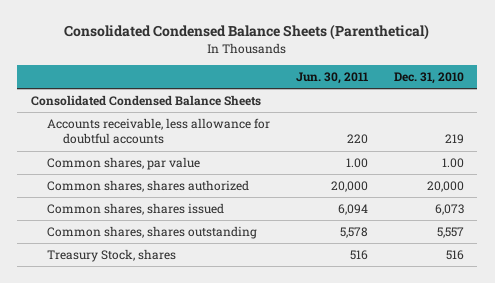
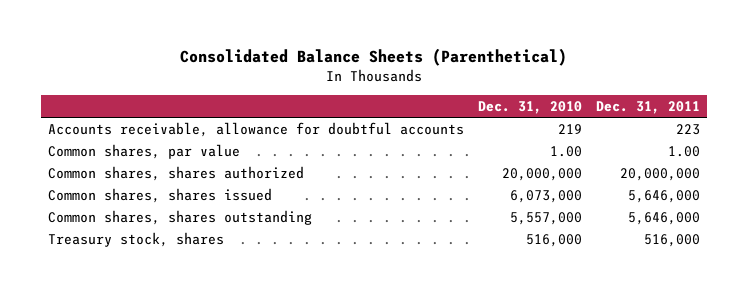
[64,24,430,41] Consolidated Condensed Balance Sheets (Parenthetical) -> [179,48,567,67] Consolidated Balance Sheets (Parenthetical)
[295,72,368,85] Jun. 30, 2011 -> none
none -> [595,101,700,115] Dec. 31, 2011
[30,95,261,107] Consolidated Condensed Balance Sheets -> none
[46,118,270,145] Accounts receivable, less allowance for doubtful accounts -> [47,121,464,137] Accounts receivable, allowance for doubtful accounts
[427,181,465,193] 20,000 -> [501,167,582,181] 20,000,000
[435,204,465,216] 6,073 -> [509,189,582,203] 6,073,000
[437,227,465,239] 5,557 -> [509,211,582,225] 5,557,000
[46,249,176,263] Treasury Stock, shares -> [47,231,224,247] Treasury stock, shares
[446,250,465,261] 516 -> [525,233,582,247] 516,000

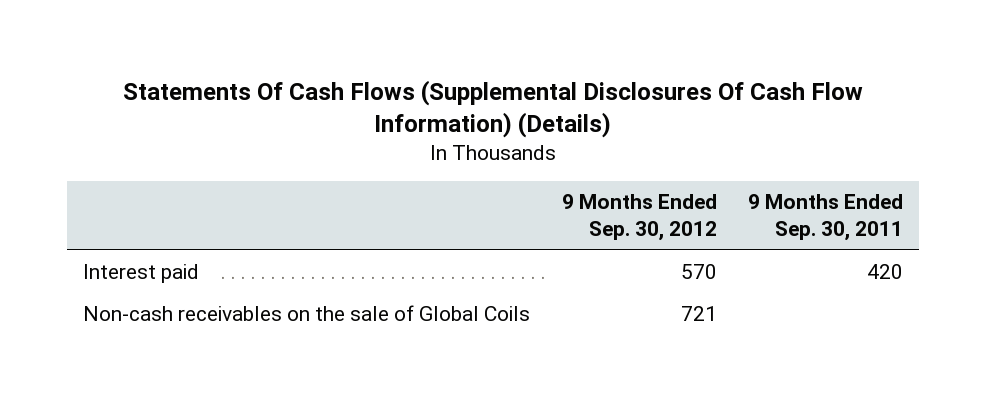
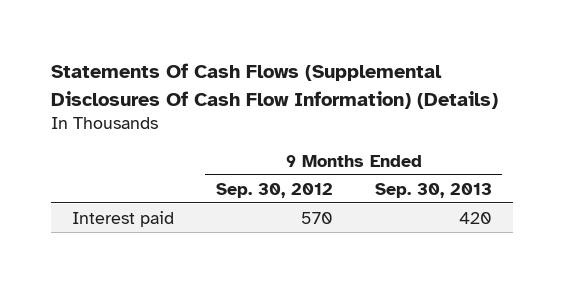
[748,194,904,242] 9 Months Ended Sep. 30, 2011 -> none
none -> [374,182,492,198] Sep. 30, 2013
[83,305,531,322] Non-cash receivables on the sale of Global Coils -> none

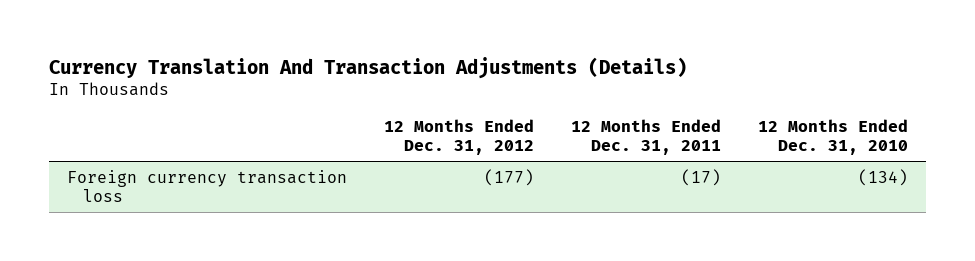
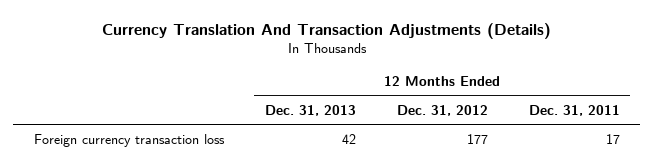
[757,119,908,156] 12 Months Ended Dec. 31, 2010 -> none
none -> [264,104,356,116] Dec. 31, 2013
[484,169,535,187] (177) -> [466,134,488,145] 177
[681,169,722,187] (17) -> [605,134,620,145] 17

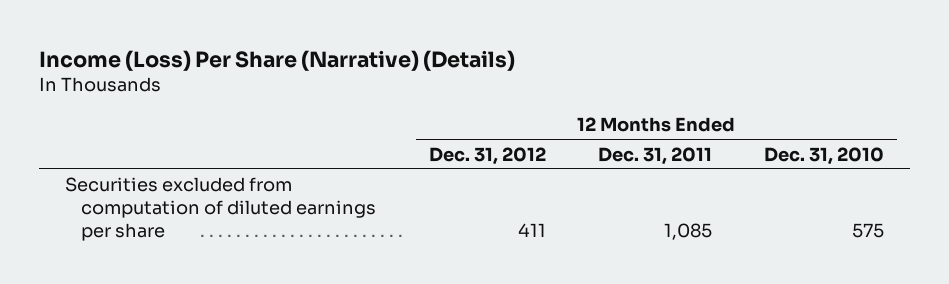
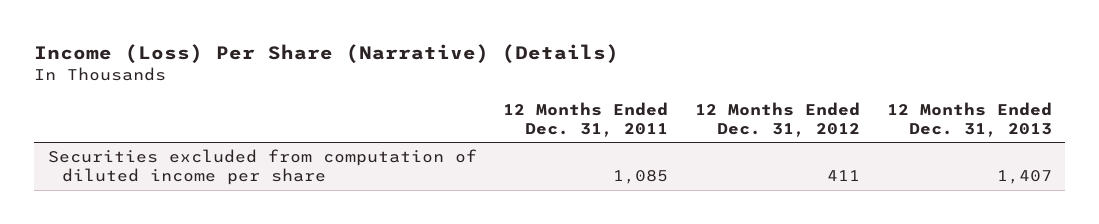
[764,146,885,165] Dec. 31, 2010 -> none
none -> [886,102,1052,137] 12 Months Ended Dec. 31, 2013
[65,177,377,241] Securities excluded from computation of diluted earnings per share -> [47,149,477,186] Securities excluded from computation of diluted income per share

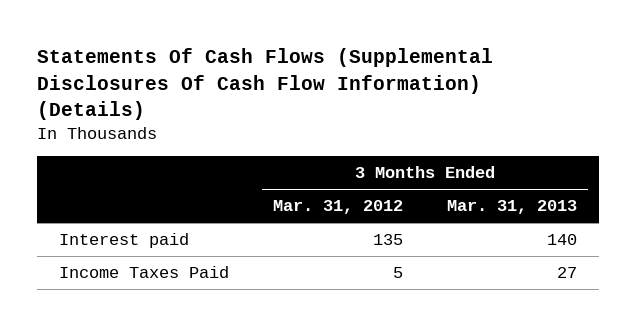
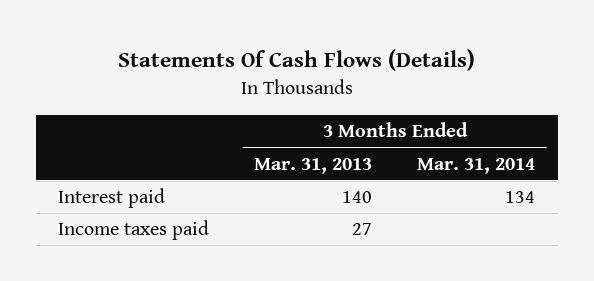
[36,48,493,121] Statements Of Cash Flows (Supplemental Disclosures Of Cash Flow Information) (Details) -> [117,49,475,72] Statements Of Cash Flows (Details)
[272,200,403,215] Mar. 31, 2012 -> none
none -> [417,157,536,174] Mar. 31, 2014
[58,266,229,279] Income Taxes Paid -> [58,220,210,241] Income taxes paid

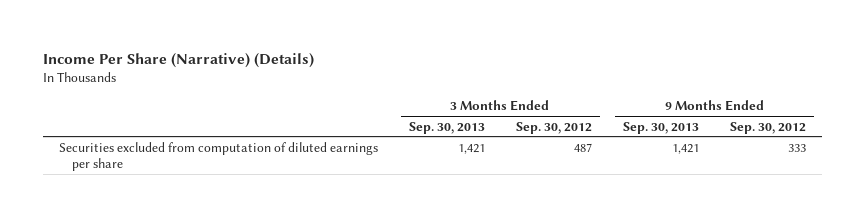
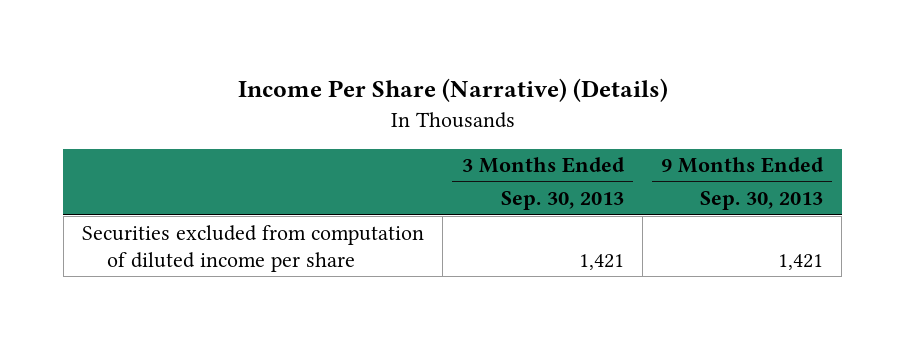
[516,121,593,134] Sep. 30, 2012 -> none
[730,121,807,134] Sep. 30, 2012 -> none
[58,141,378,172] Securities excluded from computation of diluted earnings per share -> [82,224,425,272] Securities excluded from computation of diluted income per share

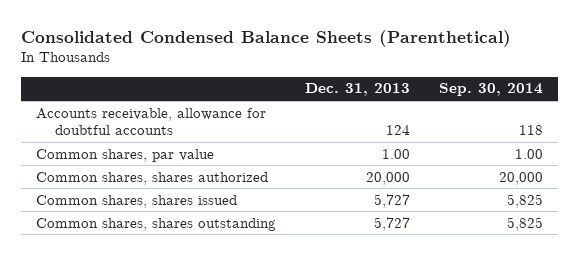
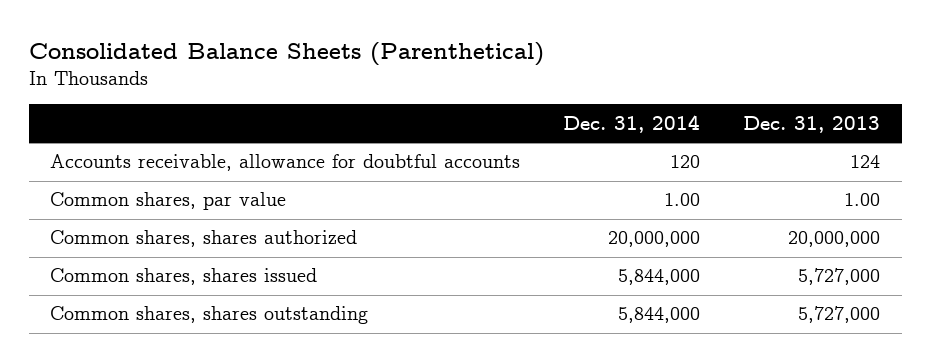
[20,30,511,48] Consolidated Condensed Balance Sheets (Parenthetical) -> [28,41,544,66] Consolidated Balance Sheets (Parenthetical)
[439,83,544,97] Sep. 30, 2014 -> none
none -> [563,114,701,133] Dec. 31, 2014
[365,171,410,185] 20,000 -> [788,231,881,248] 20,000,000
[373,193,410,208] 5,727 -> [798,268,881,286] 5,727,000
[373,216,410,231] 5,727 -> [798,306,881,324] 5,727,000

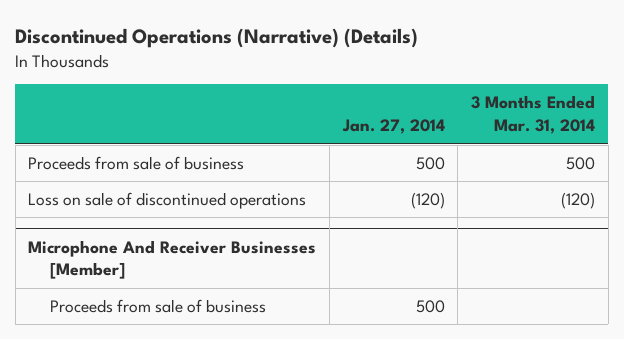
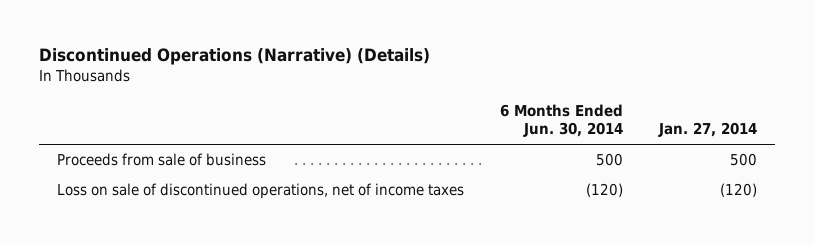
[471,95,596,135] 3 Months Ended Mar. 31, 2014 -> none
none -> [500,103,624,138] 6 Months Ended Jun. 30, 2014
[28,239,317,280] Microphone And Receiver Businesses [Member] -> none
[49,299,266,314] Proceeds from sale of business -> none
[28,192,307,210] Loss on sale of discontinued operations -> [56,183,464,200] Loss on sale of discontinued operations, net of income taxes

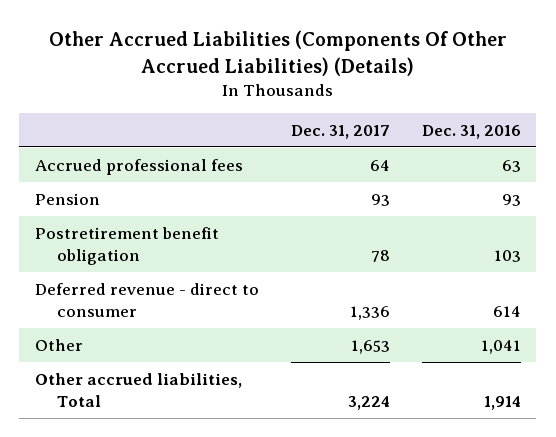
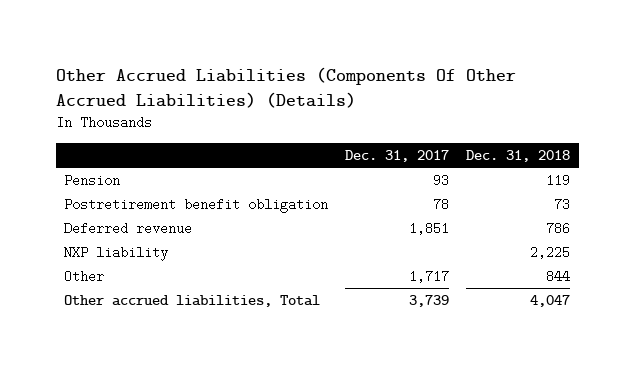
[421,124,521,139] Dec. 31, 2016 -> none
none -> [466,150,571,163] Dec. 31, 2018
[35,158,244,175] Accrued professional fees -> none
[35,282,260,318] Deferred revenue - direct to consumer -> [64,221,193,235] Deferred revenue
[349,306,390,321] 1,336 -> [409,221,450,235] 1,851
none -> [64,245,169,261] NXP liability
[350,339,390,354] 1,653 -> [409,269,450,283] 1,717
[347,396,390,411] 3,224 -> [409,294,450,307] 3,739

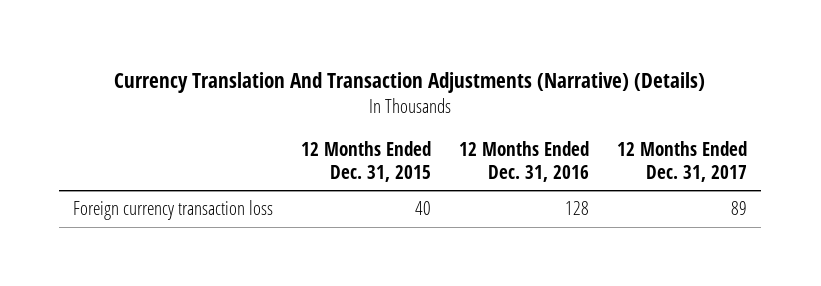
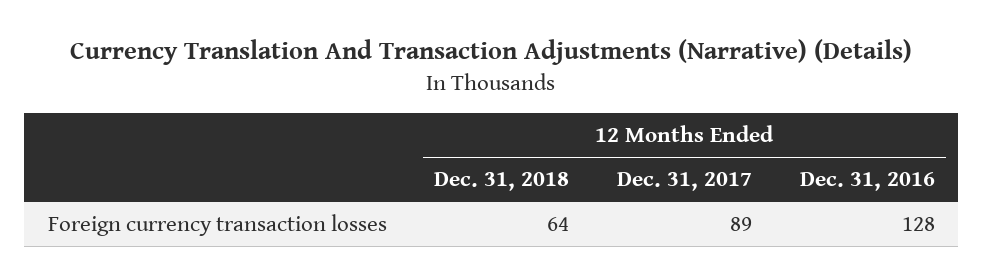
[301,140,432,182] 12 Months Ended Dec. 31, 2015 -> none
none -> [434,172,570,192] Dec. 31, 2018
[73,200,274,221] Foreign currency transaction loss -> [47,214,387,237] Foreign currency transaction losses

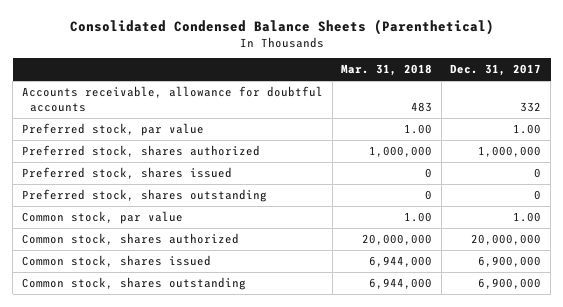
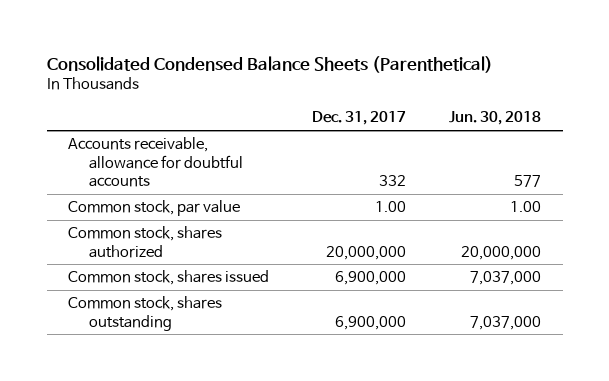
[341,64,433,77] Mar. 31, 2018 -> none
none -> [449,111,542,126] Jun. 30, 2018
[21,122,204,136] Preferred stock, par value -> none
[21,144,260,157] Preferred stock, shares authorized -> none
[21,166,232,179] Preferred stock, shares issued -> none
[21,188,267,202] Preferred stock, shares outstanding -> none

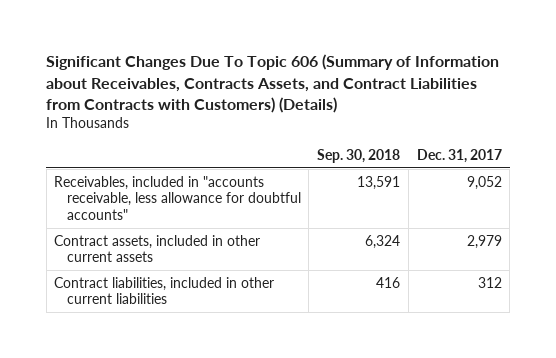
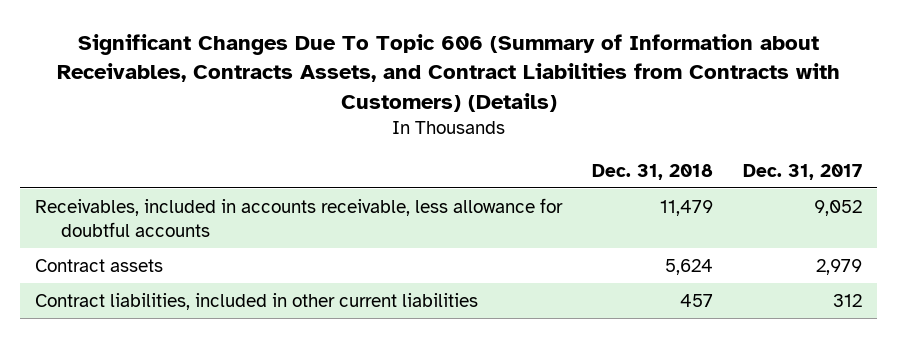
[317,148,401,163] Sep. 30, 2018 -> none
none -> [592,163,714,180] Dec. 31, 2018
[54,175,301,221] Receivables, included in "accounts receivable, less allowance for doubtful accounts" -> [35,197,564,238] Receivables, included in accounts receivable, less allowance for doubtful accounts
[54,234,261,263] Contract assets, included in other current assets -> [35,258,164,272] Contract assets

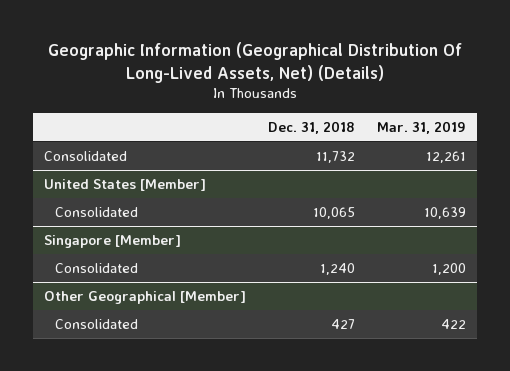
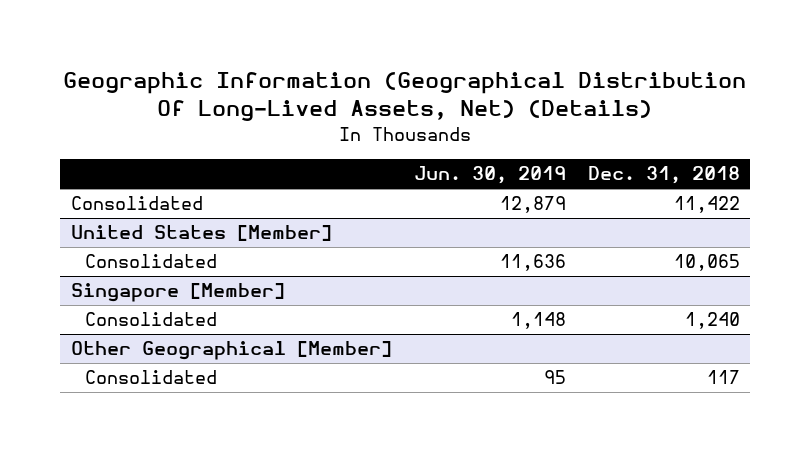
[377,120,467,134] Mar. 31, 2019 -> none
none -> [413,166,566,185] Jun. 30, 2019
[316,150,356,163] 11,732 -> [673,196,740,214] 11,422
[331,318,356,329] 427 -> [706,370,740,385] 117

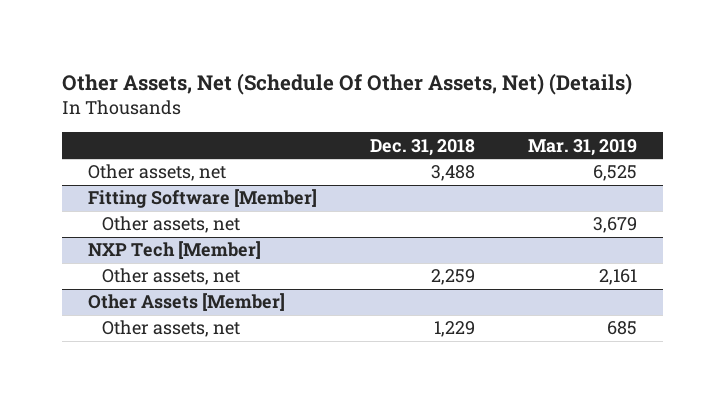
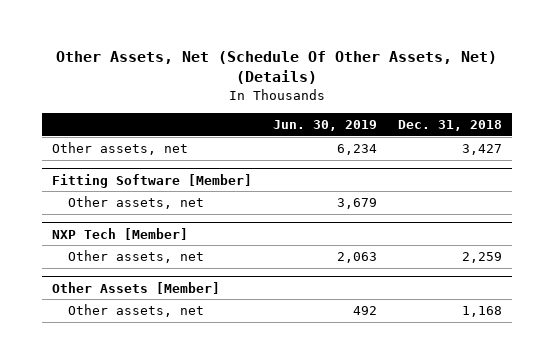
[527,138,637,156] Mar. 31, 2019 -> none
none -> [272,120,377,132] Jun. 30, 2019
[430,165,475,182] 3,488 -> [461,144,502,156] 3,427
[433,321,475,338] 1,229 -> [461,306,502,318] 1,168

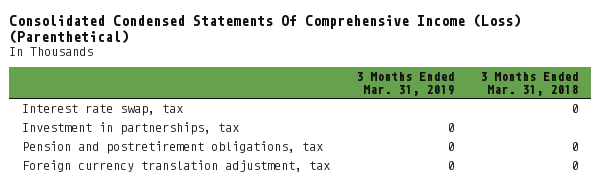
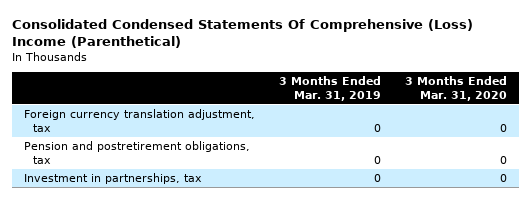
[9,13,522,45] Consolidated Condensed Statements Of Comprehensive Income (Loss) (Parenthetical) -> [11,18,473,49] Consolidated Condensed Statements Of Comprehensive (Loss) Income (Parenthetical)
[480,72,579,96] 3 Months Ended Mar. 31, 2018 -> none
none -> [404,75,507,101] 3 Months Ended Mar. 31, 2020
[22,104,184,117] Interest rate swap, tax -> none
[22,141,324,155] Pension and postretirement obligations, tax -> [23,140,250,164] Pension and postretirement obligations, tax
[22,122,240,136] Investment in partnerships, tax -> [23,172,202,184] Investment in partnerships, tax

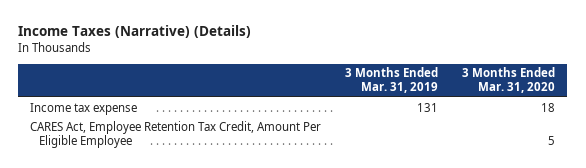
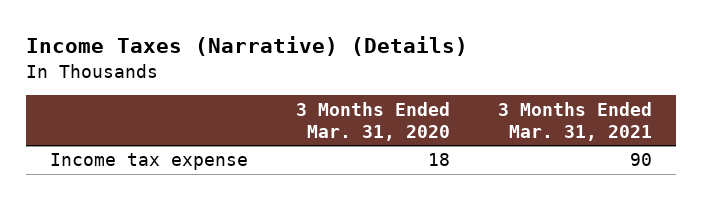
[345,67,439,94] 3 Months Ended Mar. 31, 2019 -> none
none -> [497,101,652,141] 3 Months Ended Mar. 31, 2021
[30,120,322,148] CARES Act, Employee Retention Tax Credit, Amount Per Eligible Employee -> none

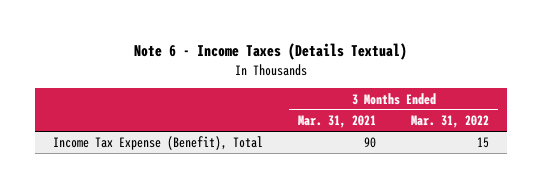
[25,36,468,57] Income Taxes (Narrative) (Details) -> [134,43,408,61] Note 6 - Income Taxes (Details Textual)
[295,101,450,141] 3 Months Ended Mar. 31, 2020 -> none
none -> [411,115,490,129] Mar. 31, 2022
[49,153,248,171] Income tax expense -> [52,136,263,151] Income Tax Expense (Benefit), Total

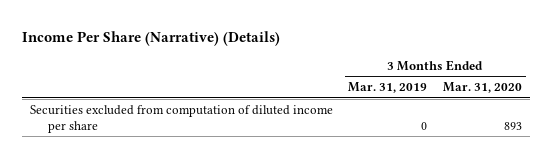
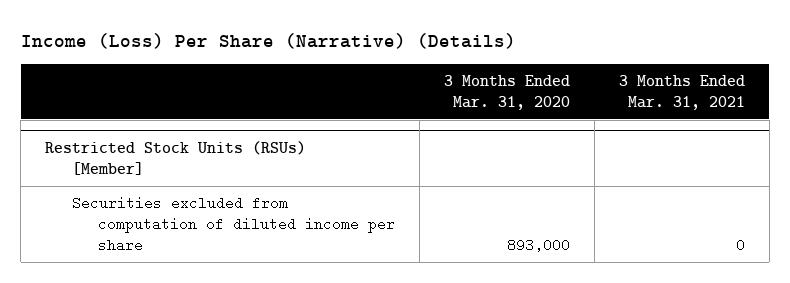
[22,30,281,46] Income Per Share (Narrative) (Details) -> [20,32,516,49] Income (Loss) Per Share (Narrative) (Details)
[348,82,428,94] Mar. 31, 2019 -> none
none -> [618,75,745,110] 3 Months Ended Mar. 31, 2021
none -> [44,140,306,175] Restricted Stock Units (RSUs) [Member]
[503,121,522,130] 893 -> [507,238,571,253] 893,000

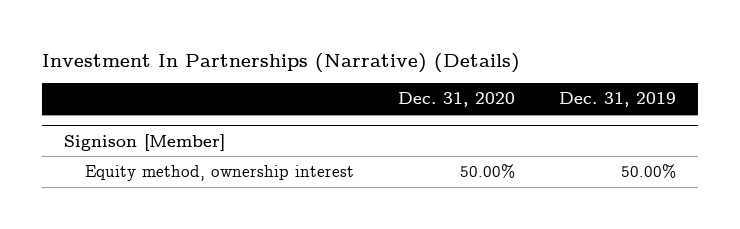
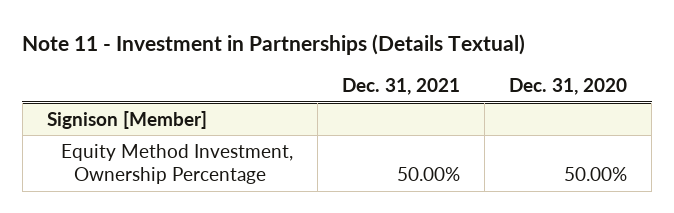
[41,52,520,73] Investment In Partnerships (Narrative) (Details) -> [22,34,526,56] Note 11 - Investment in Partnerships (Details Textual)
[559,92,677,108] Dec. 31, 2019 -> none
none -> [341,78,460,96] Dec. 31, 2021
[84,165,354,182] Equity method, ownership interest -> [60,143,293,185] Equity Method Investment, Ownership Percentage

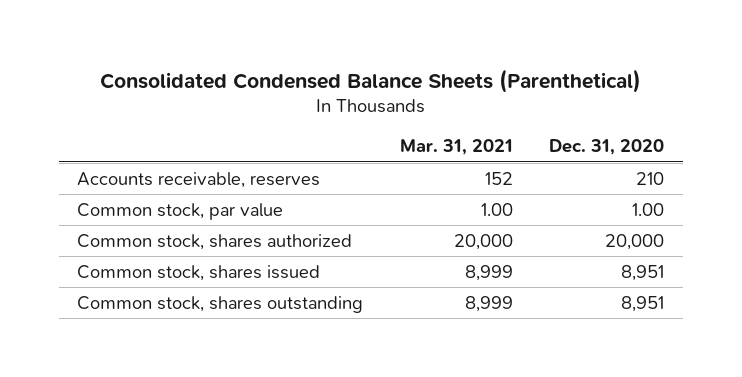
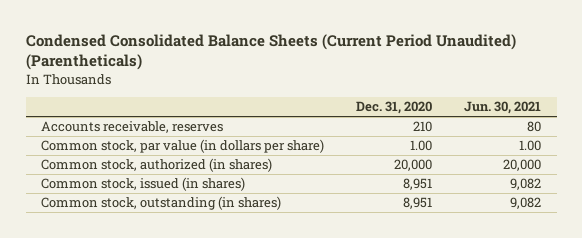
[99,68,641,93] Consolidated Condensed Balance Sheets (Parenthetical) -> [25,33,516,71] Condensed Consolidated Balance Sheets (Current Period Unaudited) (Parentheticals)
[399,139,513,156] Mar. 31, 2021 -> none
none -> [463,101,541,115] Jun. 30, 2021
[77,202,284,220] Common stock, par value -> [41,139,325,154] Common stock, par value (in dollars per share)
[77,233,353,250] Common stock, shares authorized -> [41,158,273,173] Common stock, authorized (in shares)
[77,264,321,281] Common stock, shares issued -> [41,177,246,192] Common stock, issued (in shares)
[77,295,364,313] Common stock, shares outstanding -> [41,196,282,211] Common stock, outstanding (in shares)

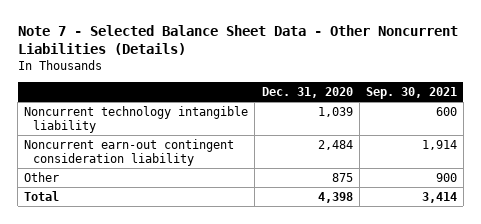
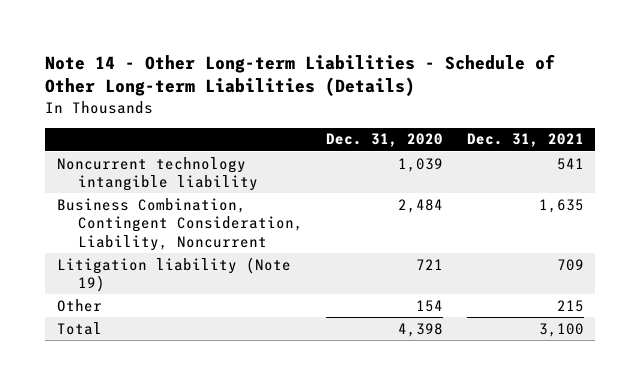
[17,25,458,56] Note 7 - Selected Balance Sheet Data - Other Noncurrent Liabilities (Details) -> [45,53,556,97] Note 14 - Other Long-term Liabilities - Schedule of Other Long-term Liabilities (Details)
[365,86,457,99] Sep. 30, 2021 -> none
none -> [466,133,584,148] Dec. 31, 2021
[24,138,235,166] Noncurrent earn-out contingent consideration liability -> [57,197,303,251] Business Combination, Contingent Consideration, Liability, Noncurrent
none -> [57,256,292,293] Litigation liability (Note 19)
[331,172,353,182] 875 -> [416,299,444,312] 154

